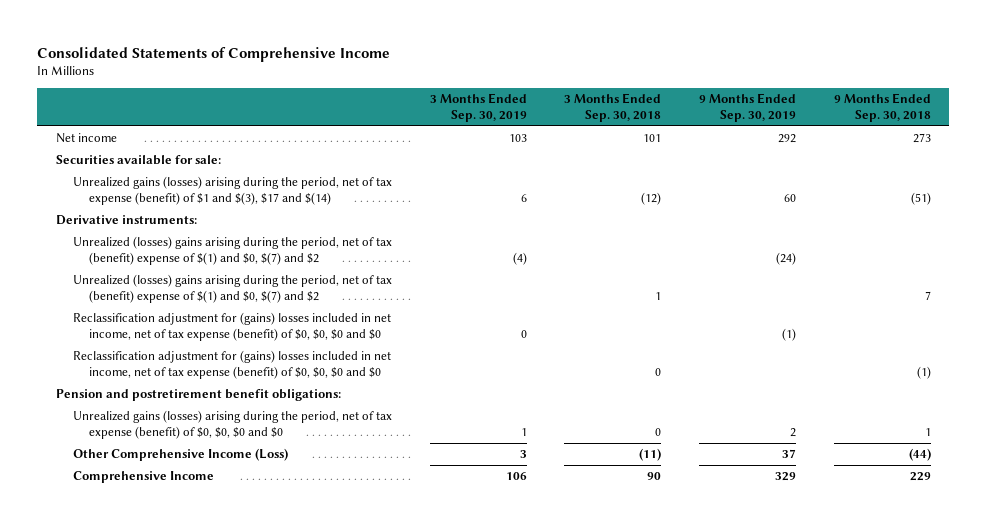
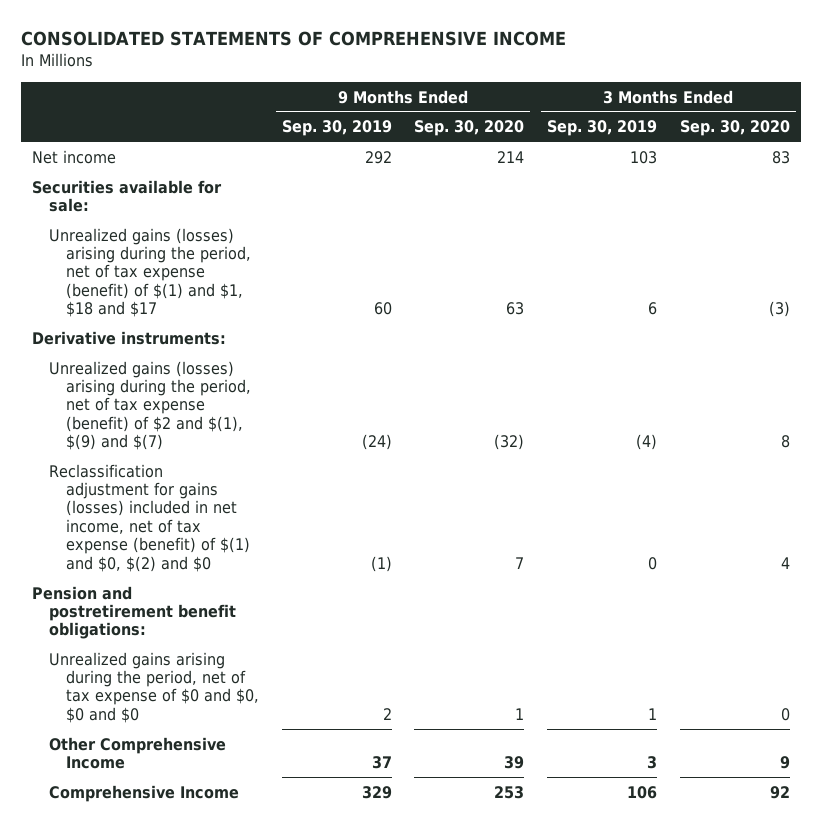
[37,46,391,62] Consolidated Statements of Comprehensive Income -> [20,31,566,47] CONSOLIDATED STATEMENTS OF COMPREHENSIVE INCOME
[564,92,662,123] 3 Months Ended Sep. 30, 2018 -> none
[833,92,931,123] 9 Months Ended Sep. 30, 2018 -> none
none -> [414,120,525,137] Sep. 30, 2020
none -> [679,120,790,137] Sep. 30, 2020
[72,175,392,206] Unrealized gains (losses) arising during the period, net of tax expense (benefit) of $1 and $(3), $17 and $(14) -> [48,227,251,318] Unrealized gains (losses) arising during the period, net of tax expense (benefit) of $(1) and $1, $18 and $17
[72,273,392,304] Unrealized (losses) gains arising during the period, net of tax (benefit) expense of $(1) and $0, $(7) and $2 -> none
[72,349,391,380] Reclassification adjustment for (gains) losses included in net income, net of tax expense (benefit) of $0, $0, $0 and $0 -> none
[72,235,392,266] Unrealized (losses) gains arising during the period, net of tax (benefit) expense of $(1) and $0, $(7) and $2 -> [48,360,251,451] Unrealized gains (losses) arising during the period, net of tax expense (benefit) of $2 and $(1), $(9) and $(7)
[72,311,391,342] Reclassification adjustment for (gains) losses included in net income, net of tax expense (benefit) of $0, $0, $0 and $0 -> [48,463,250,572] Reclassification adjustment for gains (losses) included in net income, net of tax expense (benefit) of $(1) and $0, $(2) and $0
[72,409,392,440] Unrealized gains (losses) arising during the period, net of tax expense (benefit) of $0, $0, $0 and $0 -> [48,651,259,723] Unrealized gains arising during the period, net of tax expense of $0 and $0, $0 and $0
[72,447,288,461] Other Comprehensive Income (Loss) -> [48,736,226,769] Other Comprehensive Income

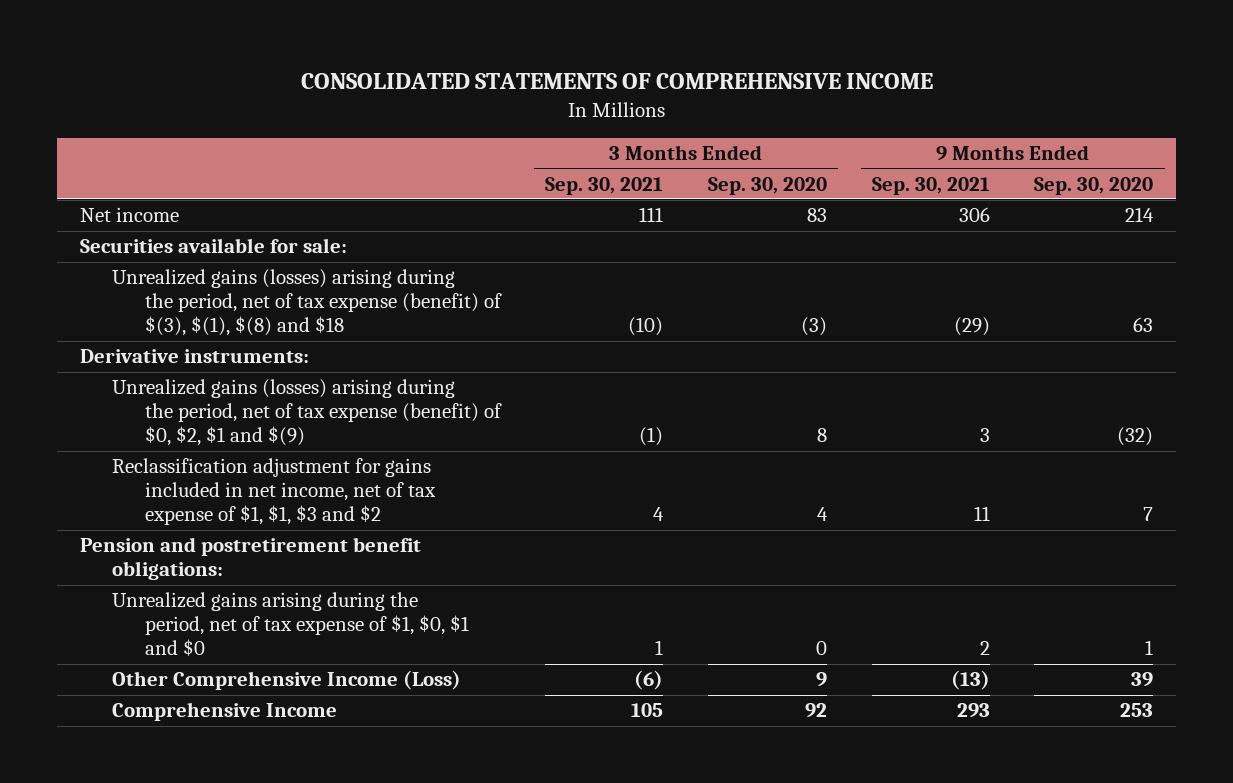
[281,120,392,137] Sep. 30, 2019 -> none
[547,120,658,137] Sep. 30, 2019 -> none
none -> [545,176,664,195] Sep. 30, 2021
none -> [871,176,990,195] Sep. 30, 2021
[48,227,251,318] Unrealized gains (losses) arising during the period, net of tax expense (benefit) of $(1) and $1, $18 and $17 -> [112,269,502,337] Unrealized gains (losses) arising during the period, net of tax expense (benefit) of $(3), $(1), $(8) and $18
[48,360,251,451] Unrealized gains (losses) arising during the period, net of tax expense (benefit) of $2 and $(1), $(9) and $(7) -> [112,379,502,447] Unrealized gains (losses) arising during the period, net of tax expense (benefit) of $0, $2, $1 and $(9)
[48,463,250,572] Reclassification adjustment for gains (losses) included in net income, net of tax expense (benefit) of $(1) and $0, $(2) and $0 -> [112,458,436,526] Reclassification adjustment for gains included in net income, net of tax expense of $1, $1, $3 and $2
[48,651,259,723] Unrealized gains arising during the period, net of tax expense of $0 and $0, $0 and $0 -> [112,592,469,657] Unrealized gains arising during the period, net of tax expense of $1, $0, $1 and $0
[48,736,226,769] Other Comprehensive Income -> [112,670,462,691] Other Comprehensive Income (Loss)

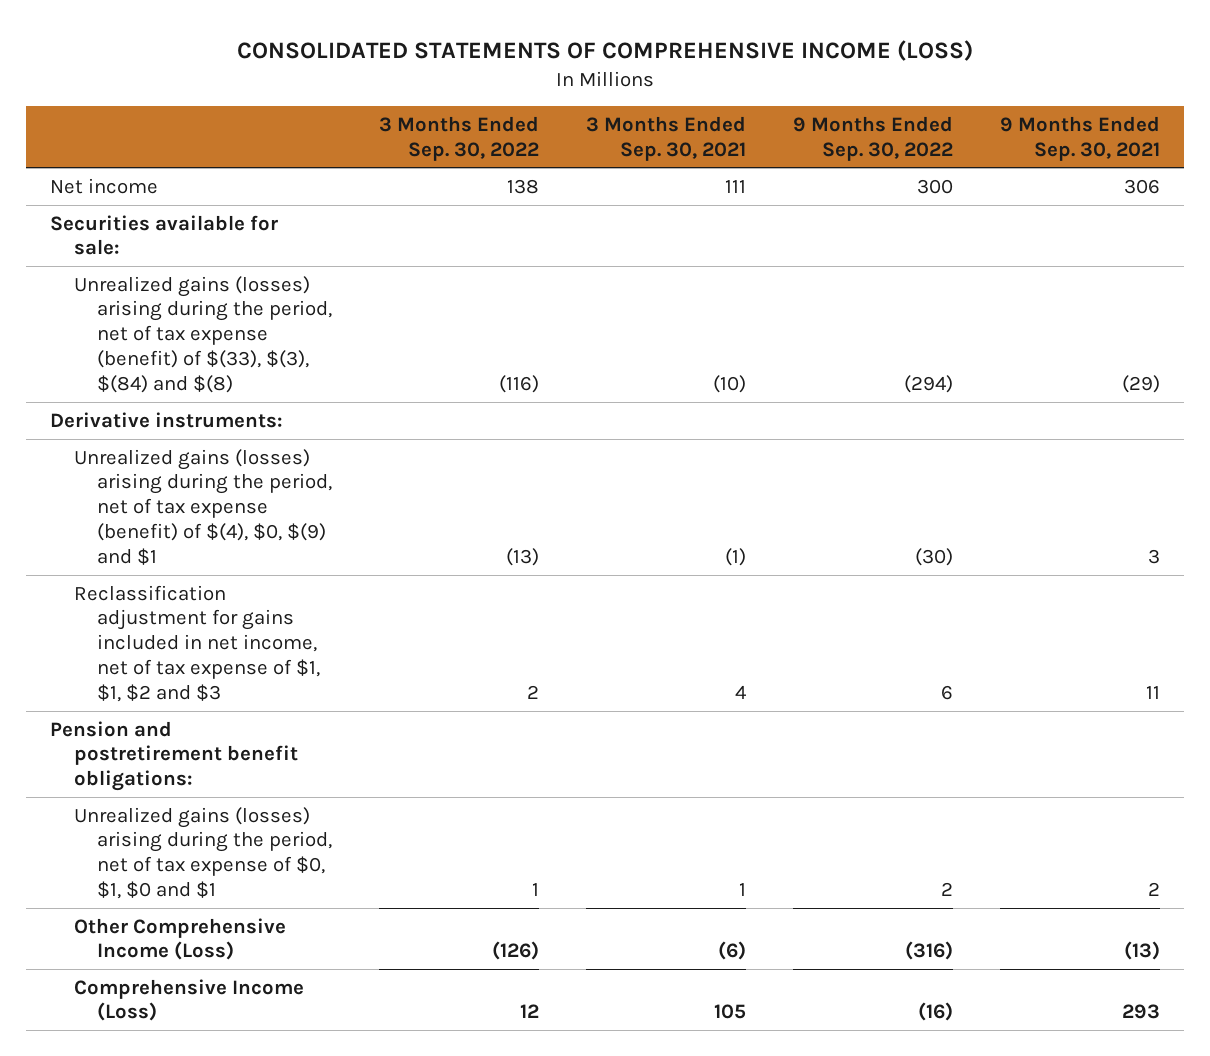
[300,73,933,90] CONSOLIDATED STATEMENTS OF COMPREHENSIVE INCOME -> [237,40,974,62] CONSOLIDATED STATEMENTS OF COMPREHENSIVE INCOME (LOSS)
[708,176,828,195] Sep. 30, 2020 -> none
[1034,176,1154,195] Sep. 30, 2020 -> none
none -> [379,115,540,161] 3 Months Ended Sep. 30, 2022
none -> [793,115,954,161] 9 Months Ended Sep. 30, 2022
[112,269,502,337] Unrealized gains (losses) arising during the period, net of tax expense (benefit) of $(3), $(1), $(8) and $18 -> [73,275,333,393] Unrealized gains (losses) arising during the period, net of tax expense (benefit) of $(33), $(3), $(84) and $(8)
[112,379,502,447] Unrealized gains (losses) arising during the period, net of tax expense (benefit) of $0, $2, $1 and $(9) -> [73,448,333,565] Unrealized gains (losses) arising during the period, net of tax expense (benefit) of $(4), $0, $(9) and $1
[112,458,436,526] Reclassification adjustment for gains included in net income, net of tax expense of $1, $1, $3 and $2 -> [73,584,321,702] Reclassification adjustment for gains included in net income, net of tax expense of $1, $1, $2 and $3
[112,592,469,657] Unrealized gains arising during the period, net of tax expense of $1, $0, $1 and $0 -> [73,806,333,899] Unrealized gains (losses) arising during the period, net of tax expense of $0, $1, $0 and $1
[112,702,338,722] Comprehensive Income -> [73,978,304,1022] Comprehensive Income (Loss)

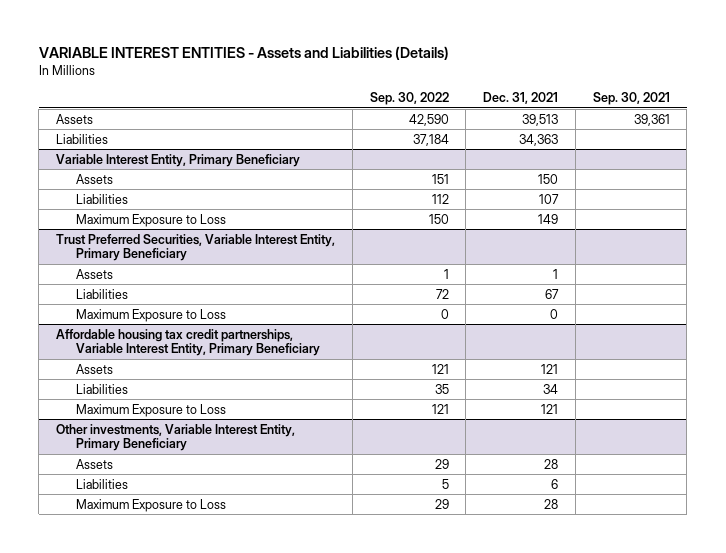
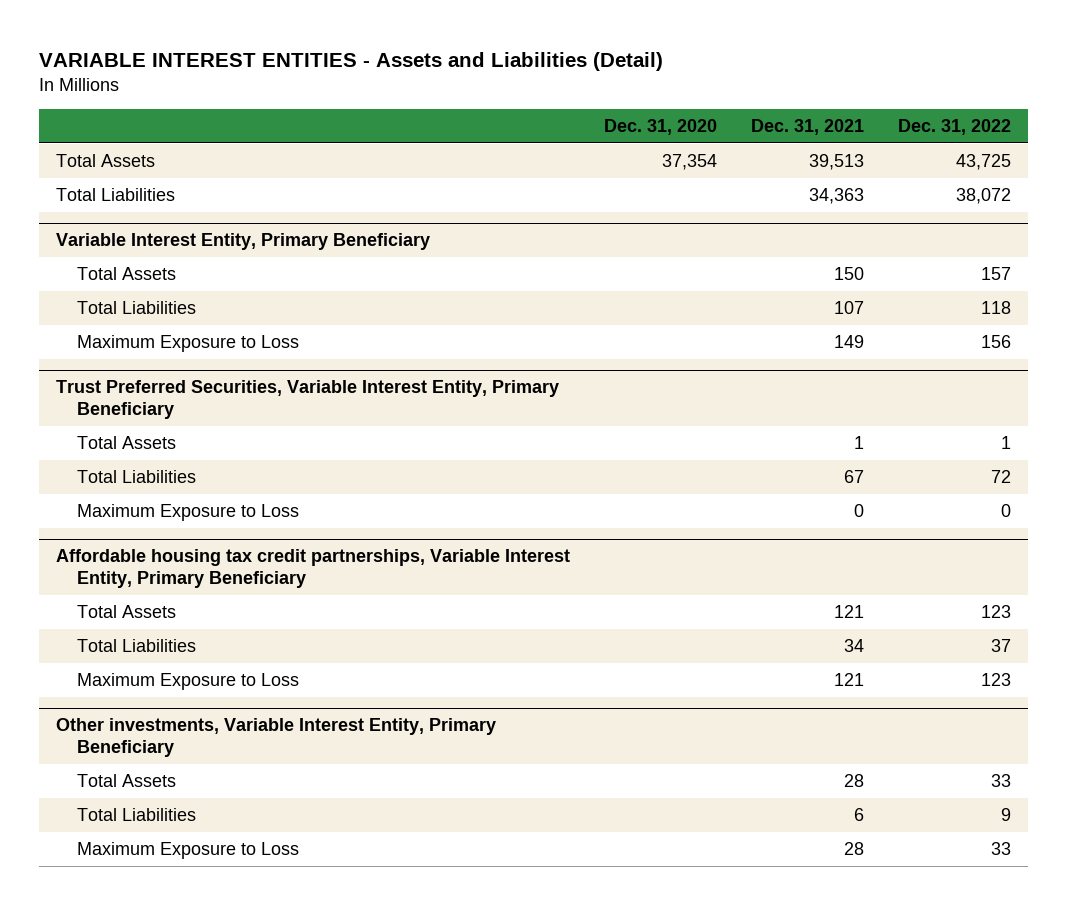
[38,46,449,61] VARIABLE INTEREST ENTITIES - Assets and Liabilities (Details) -> [38,51,663,71] VARIABLE INTEREST ENTITIES - Assets and Liabilities (Detail)
[369,92,449,106] Sep. 30, 2022 -> none
[592,92,670,106] Sep. 30, 2021 -> none
none -> [604,119,718,136] Dec. 31, 2020
none -> [898,119,1012,136] Dec. 31, 2022
[56,113,94,124] Assets -> [56,154,156,168] Total Assets
[56,133,109,144] Liabilities -> [56,188,176,202] Total Liabilities
[75,173,113,184] Assets -> [76,267,176,281] Total Assets
[75,193,128,204] Liabilities -> [76,301,196,315] Total Liabilities
[75,268,113,279] Assets -> [76,436,176,450] Total Assets
[75,288,128,299] Liabilities -> [76,470,196,484] Total Liabilities
[75,363,113,374] Assets -> [76,605,176,619] Total Assets
[75,383,128,394] Liabilities -> [76,639,196,653] Total Liabilities
[75,458,113,469] Assets -> [76,774,176,788] Total Assets
[75,478,128,489] Liabilities -> [76,808,196,822] Total Liabilities

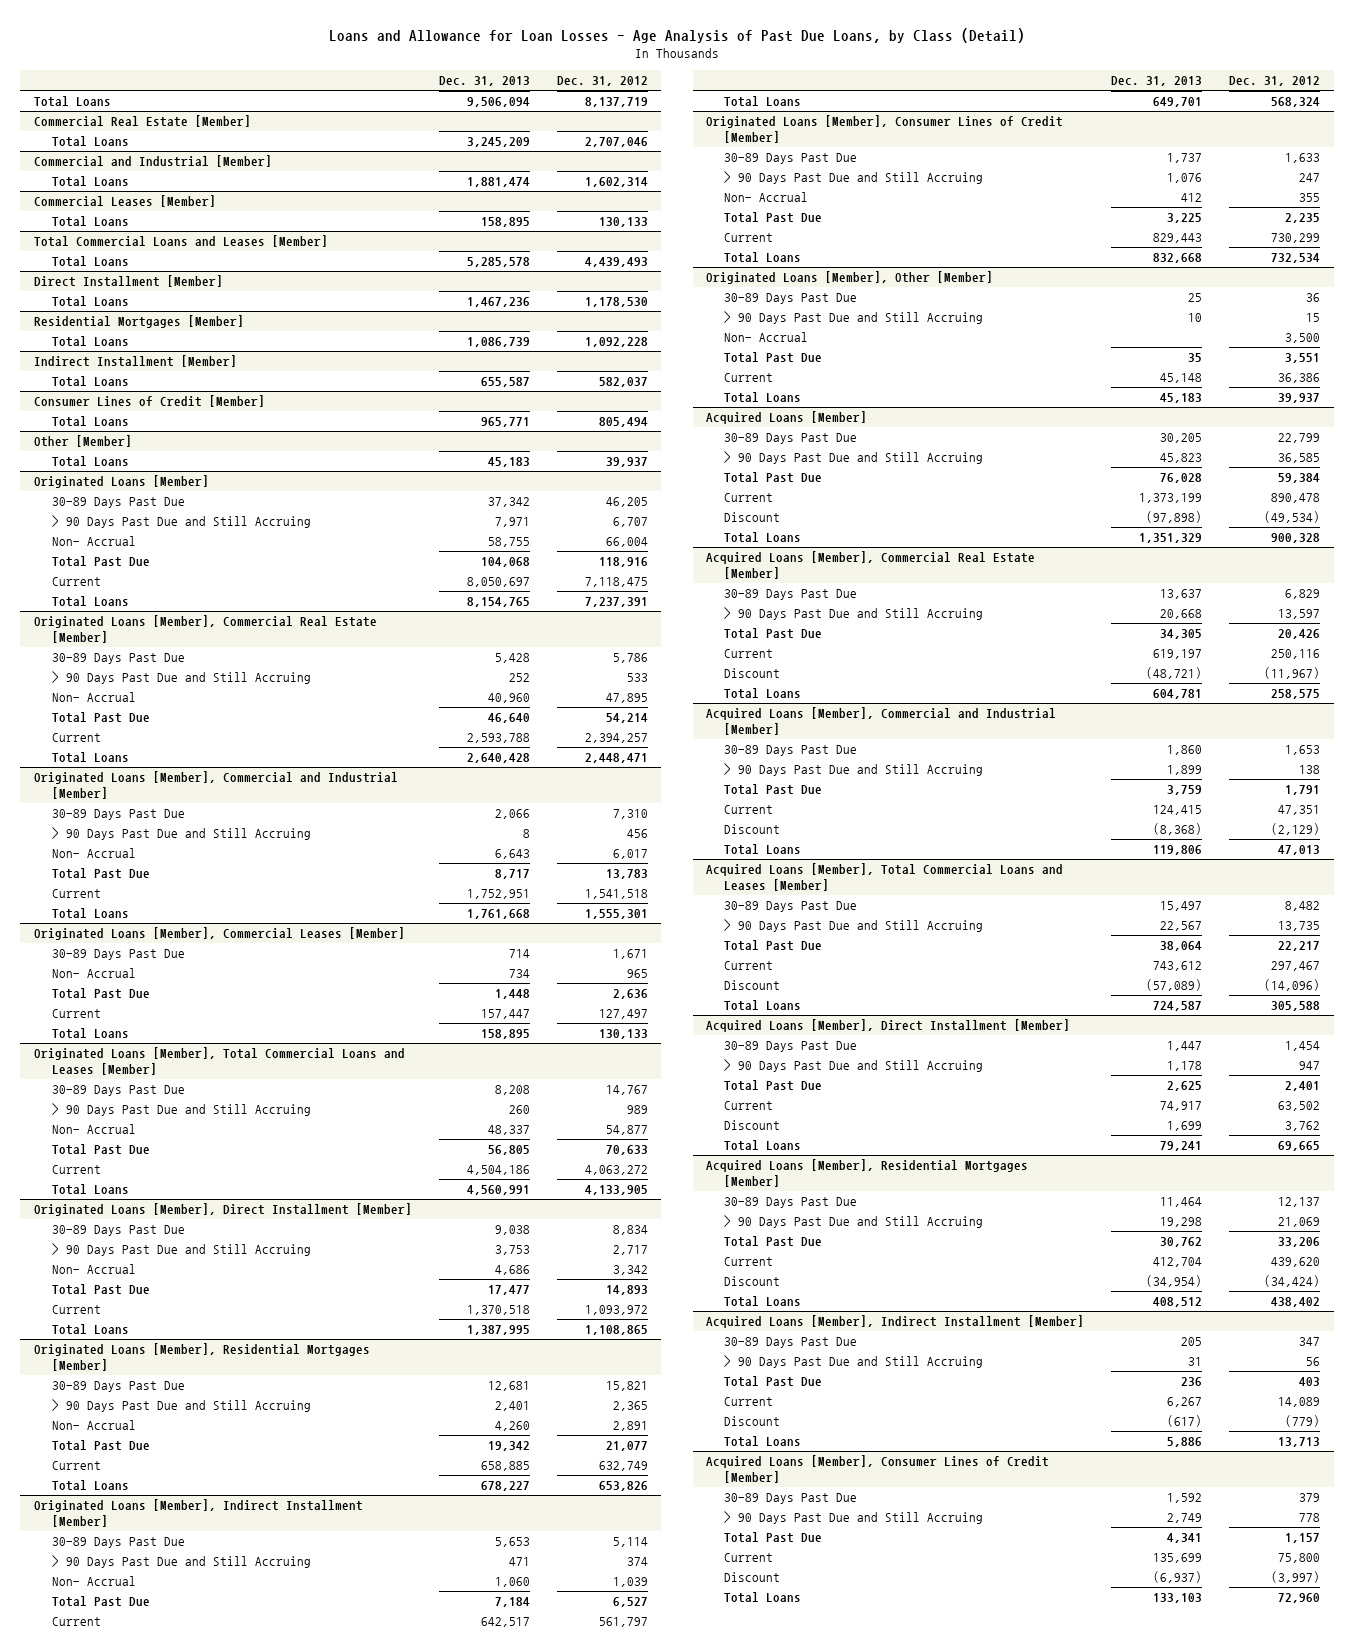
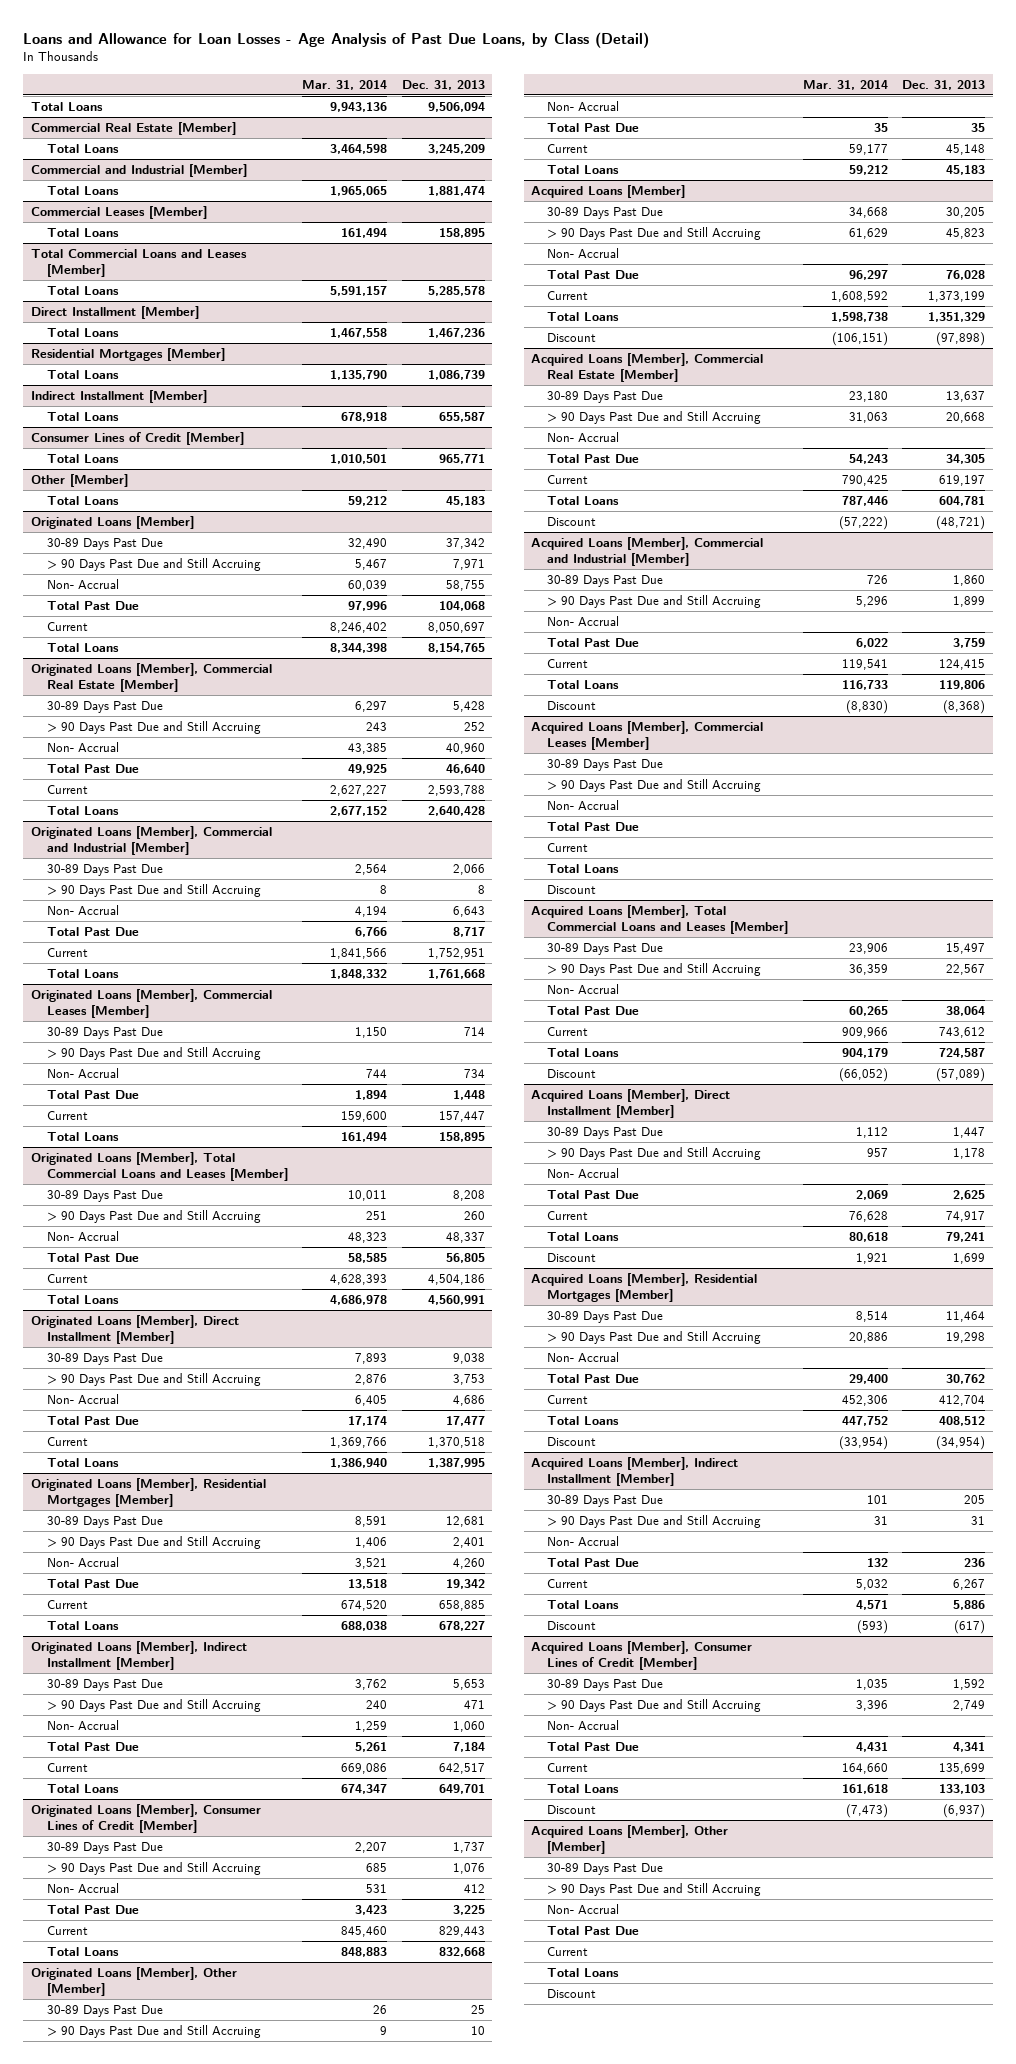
[556,75,648,86] Dec. 31, 2012 -> none
none -> [302,79,388,90] Mar. 31, 2014
none -> [46,1046,261,1060] > 90 Days Past Due and Still Accruing
none -> [547,247,620,258] Non- Accrual
[724,512,781,523] Discount -> [547,332,597,342] Discount
none -> [547,431,620,442] Non- Accrual
[724,668,781,679] Discount -> [547,516,597,526] Discount
none -> [547,615,620,626] Non- Accrual
[724,824,781,835] Discount -> [547,700,597,710] Discount
none -> [531,720,764,751] Acquired Loans [Member], Commercial Leases [Member]
none -> [547,758,664,771] 30-89 Days Past Due
none -> [547,778,762,792] > 90 Days Past Due and Still Accruing
none -> [547,799,620,810] Non- Accrual
none -> [547,821,640,831] Total Past Due
none -> [547,842,589,852] Current
none -> [547,863,620,873] Total Loans
none -> [547,884,597,894] Discount
none -> [547,983,620,994] Non- Accrual
[724,980,781,991] Discount -> [547,1068,597,1078] Discount
none -> [547,1167,620,1178] Non- Accrual
[724,1120,781,1131] Discount -> [547,1252,597,1262] Discount
none -> [547,1351,620,1362] Non- Accrual
[724,1276,781,1287] Discount -> [547,1436,597,1446] Discount
none -> [547,1535,620,1546] Non- Accrual
[724,1416,781,1427] Discount -> [547,1620,597,1630] Discount
none -> [547,1719,620,1730] Non- Accrual
[724,1572,781,1583] Discount -> [547,1804,597,1814] Discount
none -> [531,1824,729,1855] Acquired Loans [Member], Other [Member]
none -> [547,1862,664,1875] 30-89 Days Past Due
none -> [547,1882,762,1896] > 90 Days Past Due and Still Accruing
none -> [547,1903,620,1914] Non- Accrual
none -> [547,1925,640,1935] Total Past Due
none -> [547,1946,589,1956] Current
none -> [547,1967,620,1977] Total Loans
none -> [547,1988,597,1998] Discount

